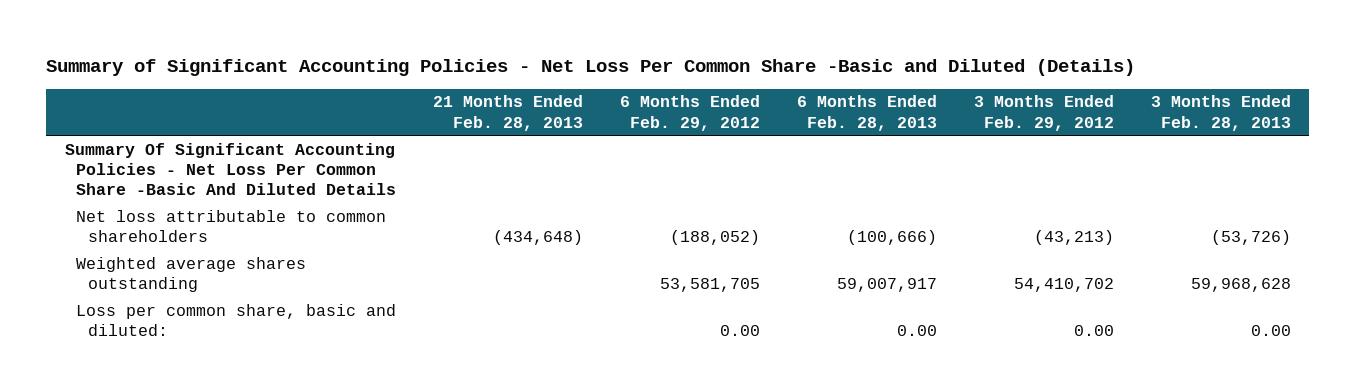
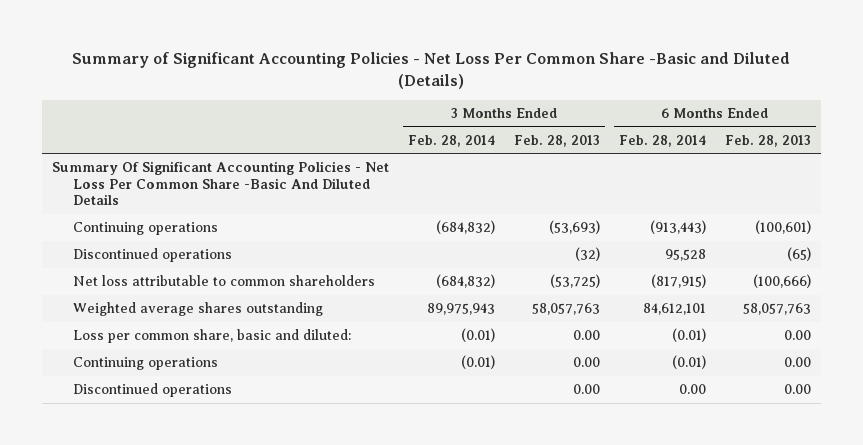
[433,95,584,131] 21 Months Ended Feb. 28, 2013 -> none
[620,95,761,131] 6 Months Ended Feb. 29, 2012 -> none
[973,95,1114,131] 3 Months Ended Feb. 29, 2012 -> none
none -> [407,134,495,147] Feb. 28, 2014
none -> [619,134,707,147] Feb. 28, 2014
none -> [72,222,218,236] Continuing operations
none -> [72,248,232,263] Discontinued operations
[1210,230,1291,246] (53,726) -> [549,274,600,289] (53,725)
[836,278,937,293] 59,007,917 -> [743,303,812,316] 58,057,763
[1190,278,1291,293] 59,968,628 -> [531,303,600,316] 58,057,763
none -> [72,357,218,371] Continuing operations
none -> [72,383,232,398] Discontinued operations

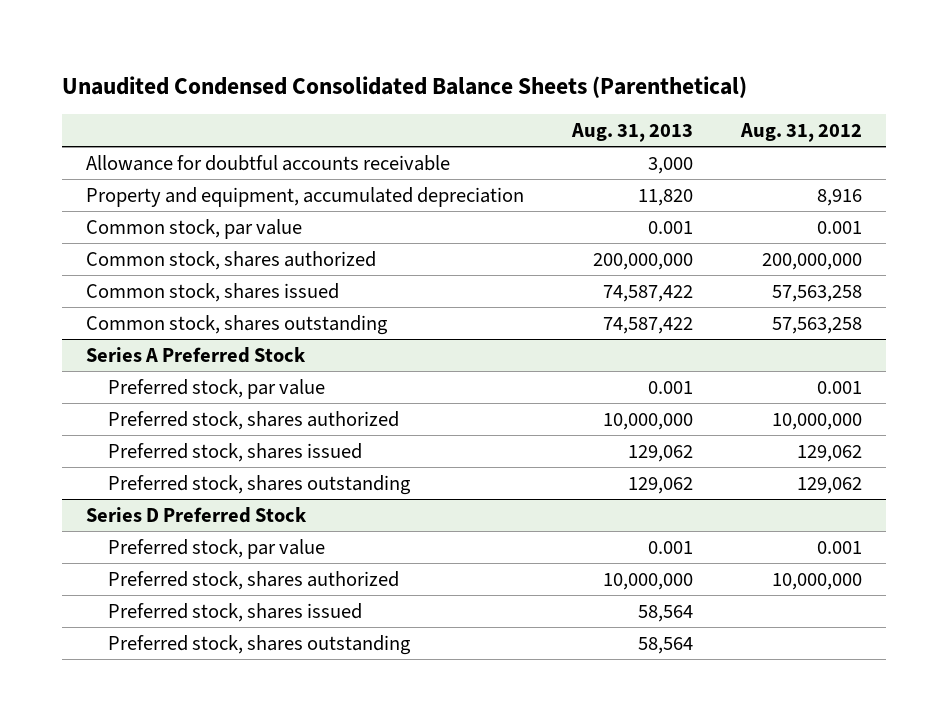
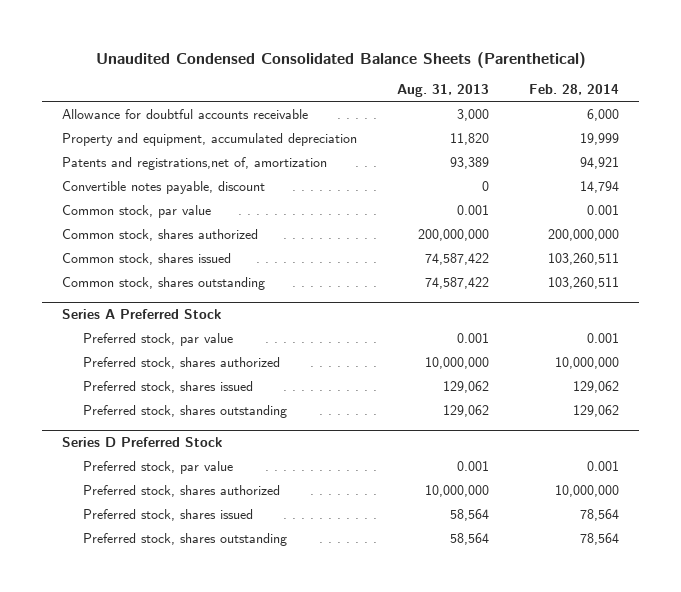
[740,122,863,142] Aug. 31, 2012 -> none
none -> [528,84,619,96] Feb. 28, 2014
none -> [62,156,328,170] Patents and registrations,net of, amortization
none -> [62,180,266,194] Convertible notes payable, discount

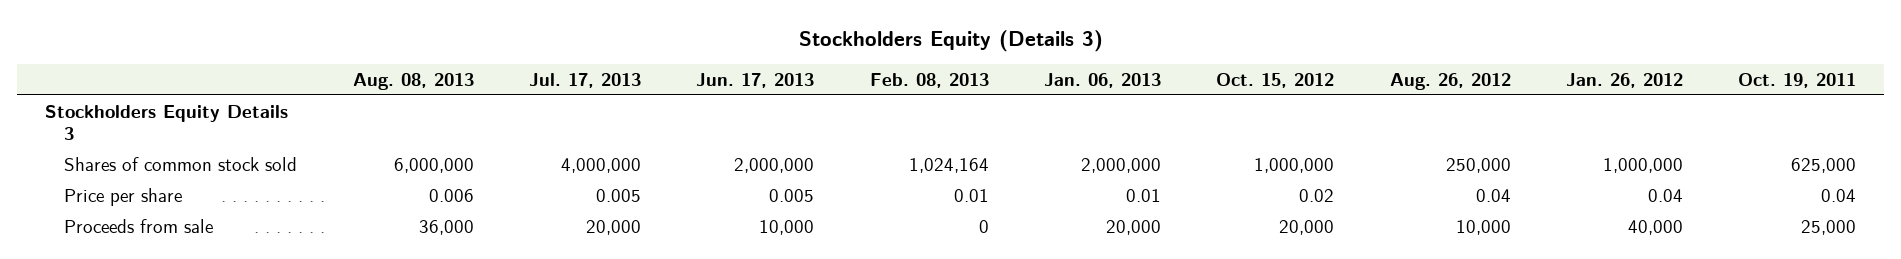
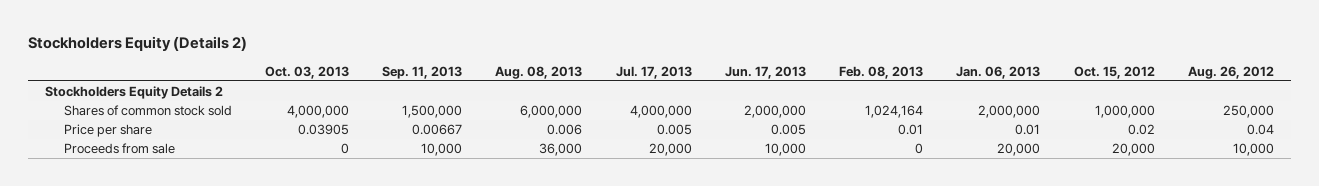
[798,29,1103,52] Stockholders Equity (Details 3) -> [28,36,248,52] Stockholders Equity (Details 2)
[1565,73,1683,89] Jan. 26, 2012 -> none
[1738,73,1857,89] Oct. 19, 2011 -> none
none -> [264,65,349,79] Oct. 03, 2013
none -> [382,65,463,79] Sep. 11, 2013
[44,104,288,140] Stockholders Equity Details 3 -> [44,86,223,100] Stockholders Equity Details 2

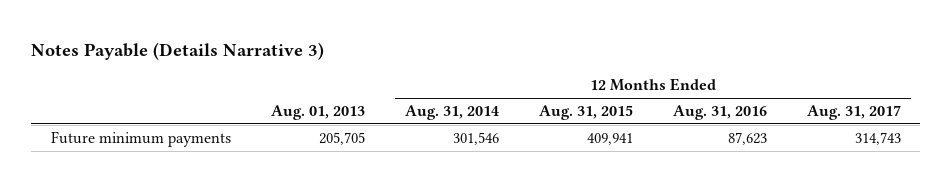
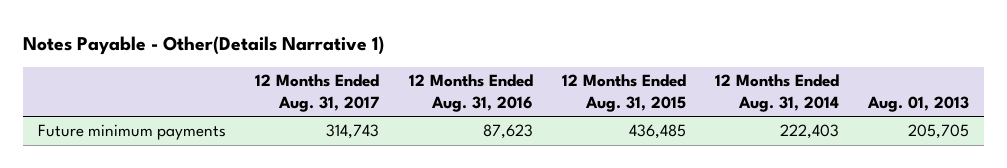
[31,42,325,61] Notes Payable (Details Narrative 3) -> [23,35,385,55] Notes Payable - Other(Details Narrative 1)
[452,132,499,146] 301,546 -> [780,124,840,140] 222,403
[586,133,633,146] 409,941 -> [628,124,686,140] 436,485

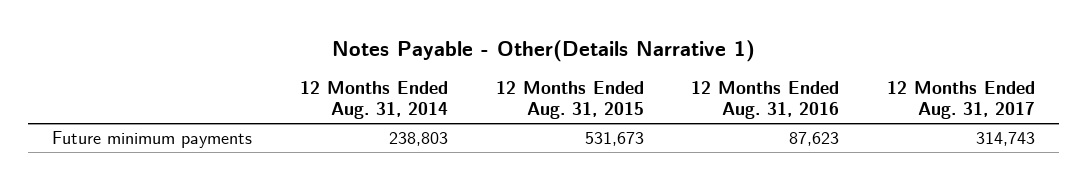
[867,95,970,112] Aug. 01, 2013 -> none
[628,124,686,140] 436,485 -> [584,132,644,147] 531,673
[780,124,840,140] 222,403 -> [389,132,449,147] 238,803

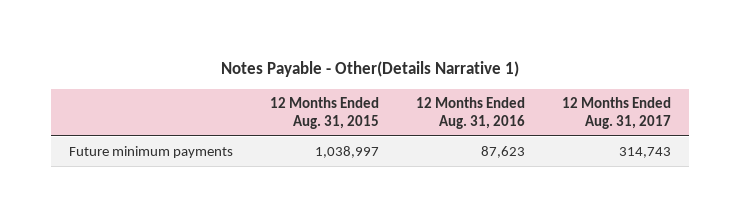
[300,81,449,120] 12 Months Ended Aug. 31, 2014 -> none
[584,132,644,147] 531,673 -> [315,146,380,159] 1,038,997

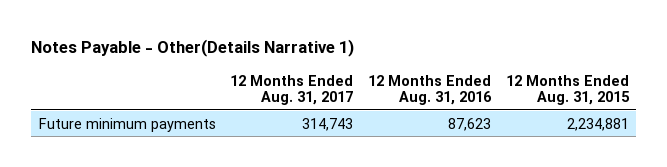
[315,146,380,159] 1,038,997 -> [566,117,629,131] 2,234,881

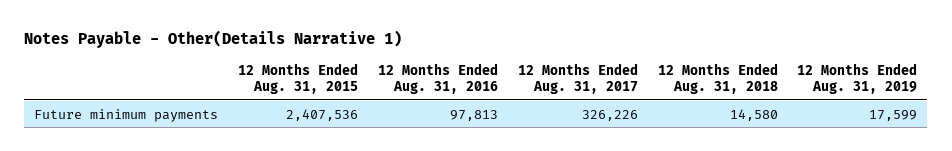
none -> [657,62,778,94] 12 Months Ended Aug. 31, 2018
none -> [797,62,918,94] 12 Months Ended Aug. 31, 2019
[302,117,354,131] 314,743 -> [581,109,638,121] 326,226
[448,117,492,131] 87,623 -> [449,109,498,121] 97,813
[566,117,629,131] 2,234,881 -> [286,108,359,121] 2,407,536

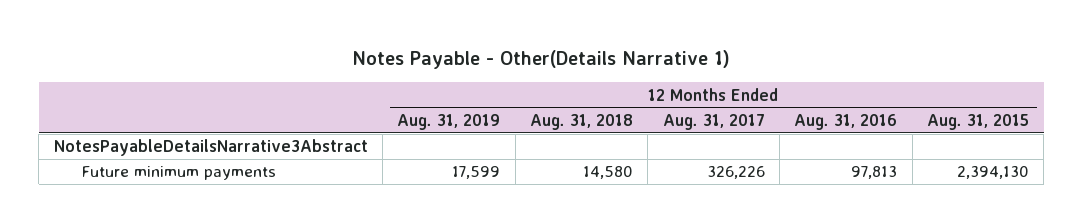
none -> [53,139,368,157] NotesPayableDetailsNarrative3Abstract
[286,108,359,121] 2,407,536 -> [957,166,1030,180] 2,394,130

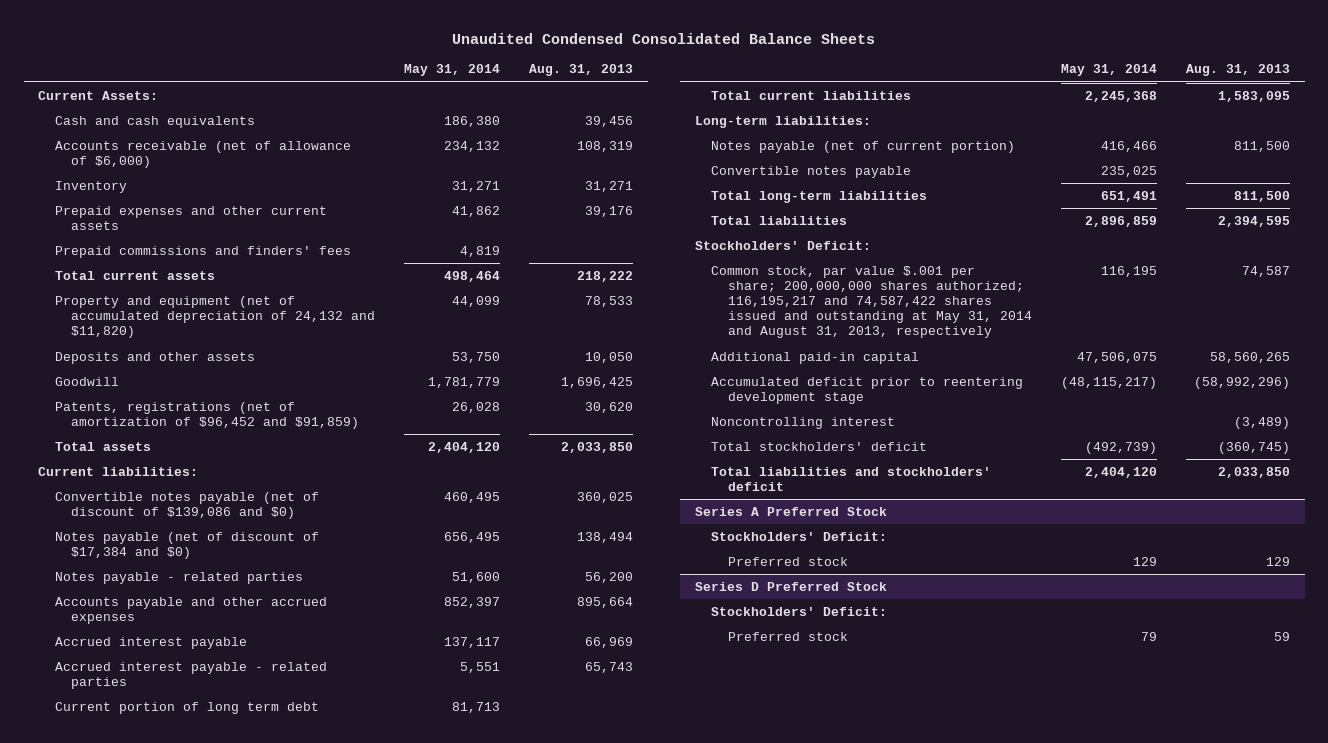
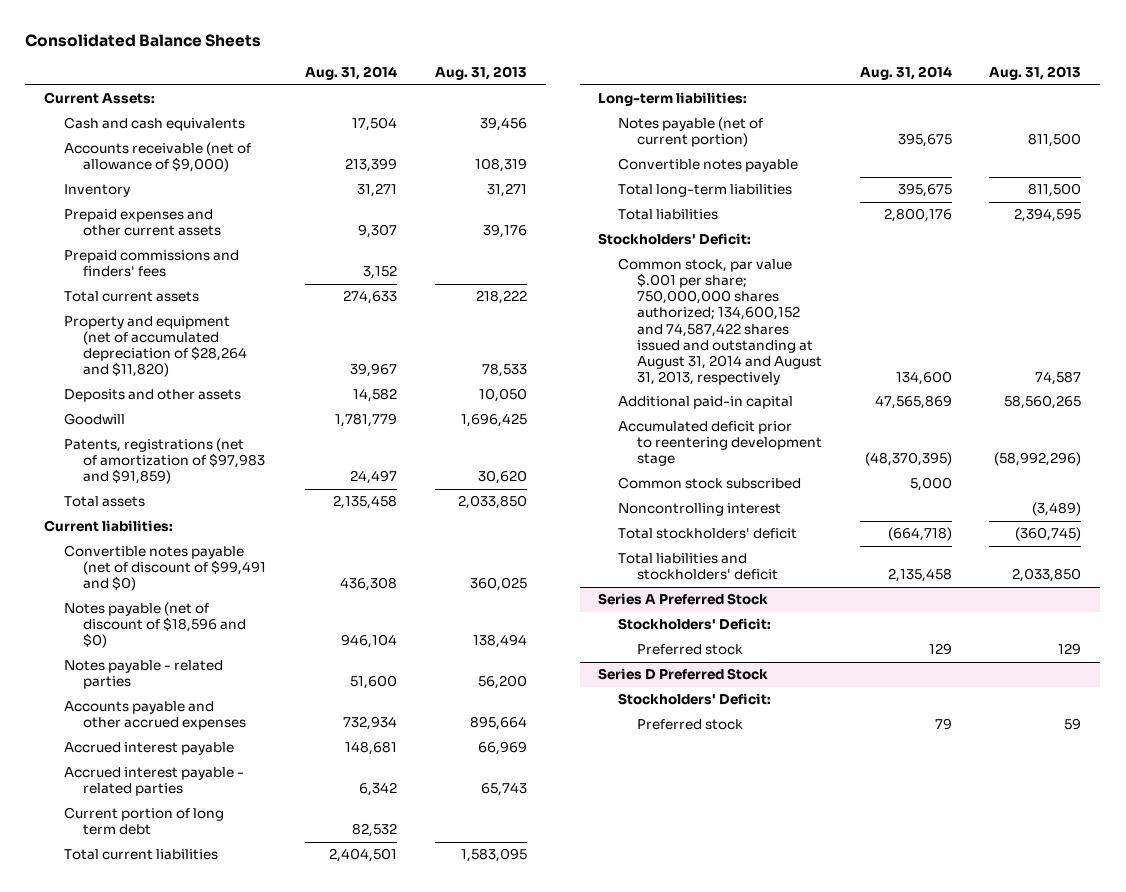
[452,32,876,44] Unaudited Condensed Consolidated Balance Sheets -> [25,34,262,48] Consolidated Balance Sheets
[404,64,501,77] May 31, 2014 -> none
none -> [305,66,398,81] Aug. 31, 2014
[54,140,351,169] Accounts receivable (net of allowance of $6,000) -> [63,142,251,173] Accounts receivable (net of allowance of $9,000)
[54,295,376,339] Property and equipment (net of accumulated depreciation of 24,132 and $11,820) -> [63,316,247,378] Property and equipment (net of accumulated depreciation of $28,264 and $11,820)
[54,401,360,430] Patents, registrations (net of amortization of $96,452 and $91,859) -> [63,438,265,485] Patents, registrations (net of amortization of $97,983 and $91,859)
[54,491,319,520] Convertible notes payable (net of discount of $139,086 and $0) -> [63,545,266,592] Convertible notes payable (net of discount of $99,491 and $0)
[54,531,319,560] Notes payable (net of discount of $17,384 and $0) -> [63,602,246,649] Notes payable (net of discount of $18,596 and $0)
[711,265,1032,339] Common stock, par value $.001 per share; 200,000,000 shares authorized; 116,195,217 and 74,587,422 shares issued and outstanding at May 31, 2014 and August 31, 2013, respectively -> [617,258,822,385] Common stock, par value $.001 per share; 750,000,000 shares authorized; 134,600,152 and 74,587,422 shares issued and outstanding at August 31, 2014 and August 31, 2013, respectively
none -> [617,477,801,490] Common stock subscribed

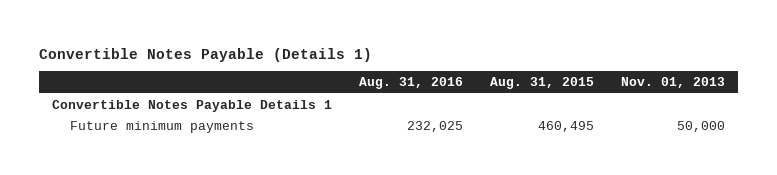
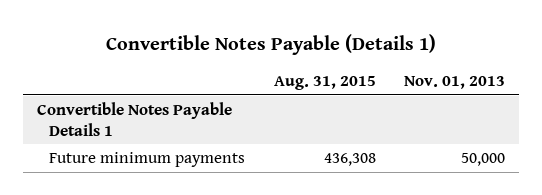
[359,77,464,90] Aug. 31, 2016 -> none
[538,120,595,132] 460,495 -> [323,153,376,167] 436,308

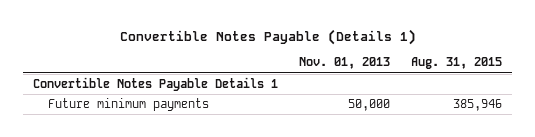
[323,153,376,167] 436,308 -> [452,99,502,112] 385,946

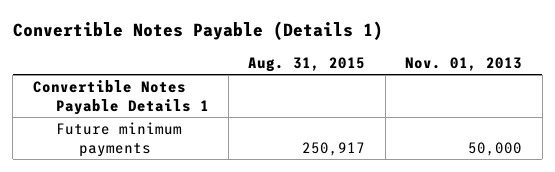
[452,99,502,112] 385,946 -> [302,141,366,156] 250,917

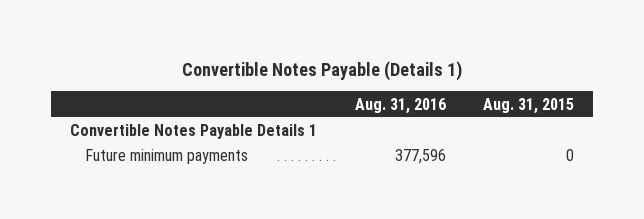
[405,56,523,71] Nov. 01, 2013 -> none
none -> [354,97,446,114] Aug. 31, 2016
[302,141,366,156] 250,917 -> [566,149,575,162] 0

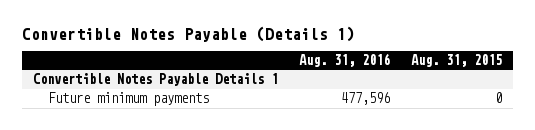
[394,149,446,165] 377,596 -> [340,92,390,106] 477,596

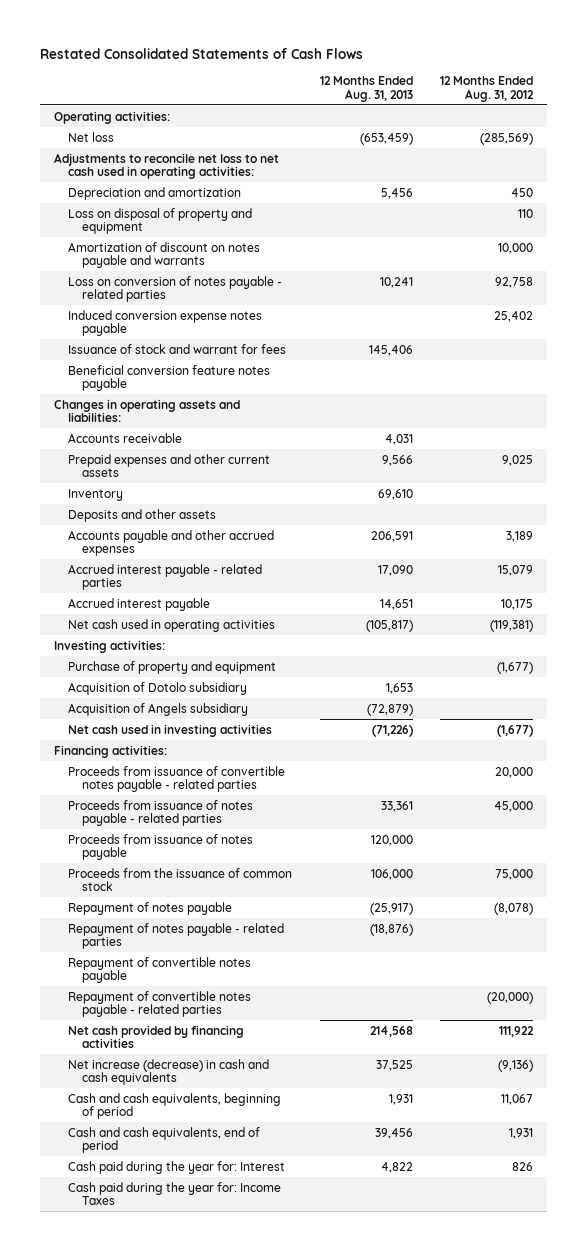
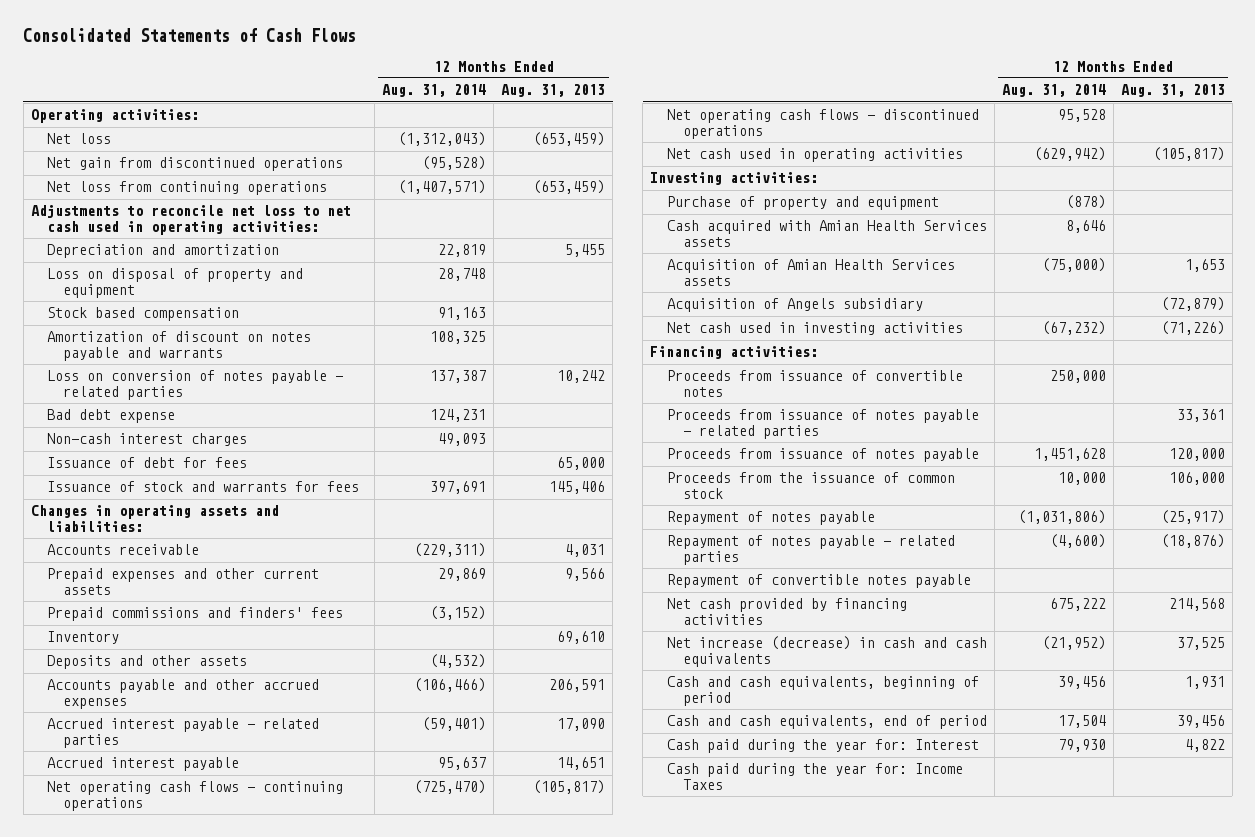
[40,47,364,59] Restated Consolidated Statements of Cash Flows -> [23,28,357,43] Consolidated Statements of Cash Flows
[440,75,535,102] 12 Months Ended Aug. 31, 2012 -> none
none -> [382,84,487,98] Aug. 31, 2014
none -> [47,157,344,172] Net gain from discontinued operations
none -> [47,181,328,196] Net loss from continuing operations
[380,187,413,199] 5,456 -> [565,244,606,258] 5,455
none -> [47,307,240,322] Stock based compensation
[68,309,263,337] Induced conversion expense notes payable -> none
[68,364,271,392] Beneficial conversion feature notes payable -> none
[379,276,413,288] 10,241 -> [557,370,606,384] 10,242
none -> [47,409,176,424] Bad debt expense
none -> [47,433,248,447] Non-cash interest charges
none -> [47,457,248,469] Issuance of debt for fees
[68,343,287,354] Issuance of stock and warrant for fees -> [47,481,360,493] Issuance of stock and warrants for fees
none -> [47,607,344,622] Prepaid commissions and finders' fees
none -> [47,781,344,811] Net operating cash flows - continuing operations
none -> [666,109,979,139] Net operating cash flows - discontinued operations
none -> [666,220,987,247] Cash acquired with Amian Health Services assets
[68,681,248,695] Acquisition of Dotolo subsidiary -> [666,259,955,286] Acquisition of Amian Health Services assets
[68,765,286,793] Proceeds from issuance of convertible notes payable - related parties -> [666,370,963,397] Proceeds from issuance of convertible notes
[68,990,252,1018] Repayment of convertible notes payable - related parties -> none

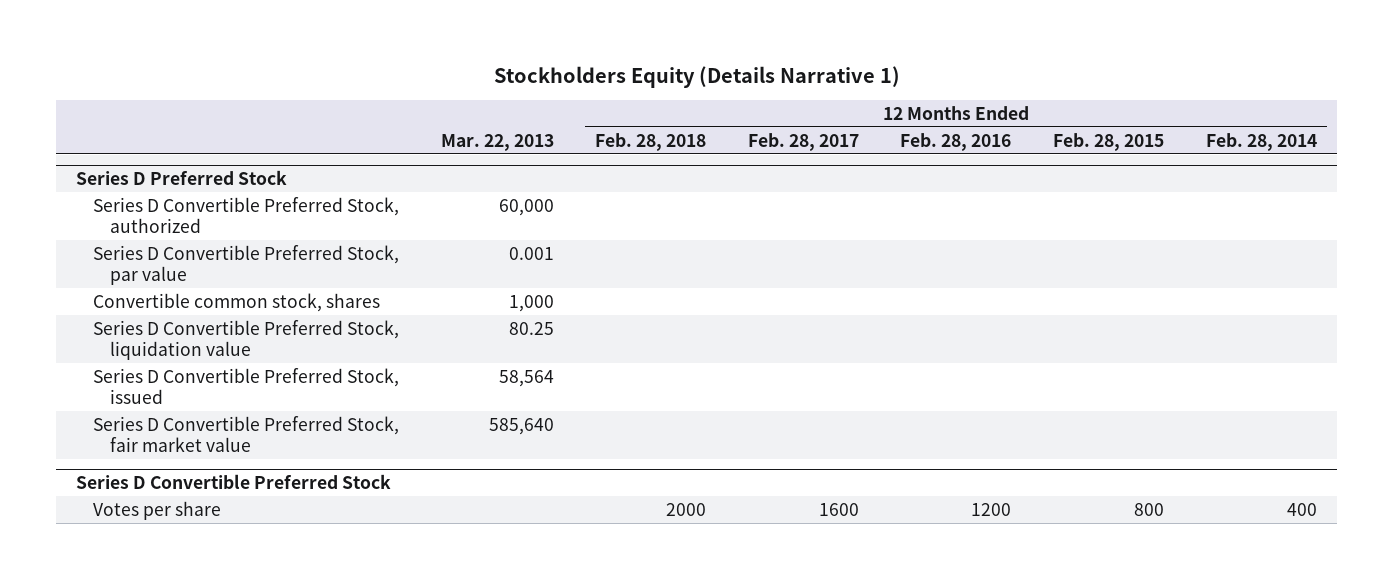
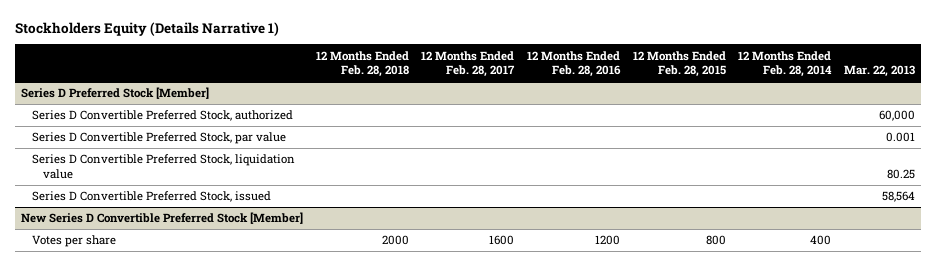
[76,170,288,186] Series D Preferred Stock -> [21,87,210,100] Series D Preferred Stock [Member]
[93,292,381,312] Convertible common stock, shares -> none
[93,415,400,452] Series D Convertible Preferred Stock, fair market value -> none
[76,474,392,490] Series D Convertible Preferred Stock -> [21,212,304,225] New Series D Convertible Preferred Stock [Member]

